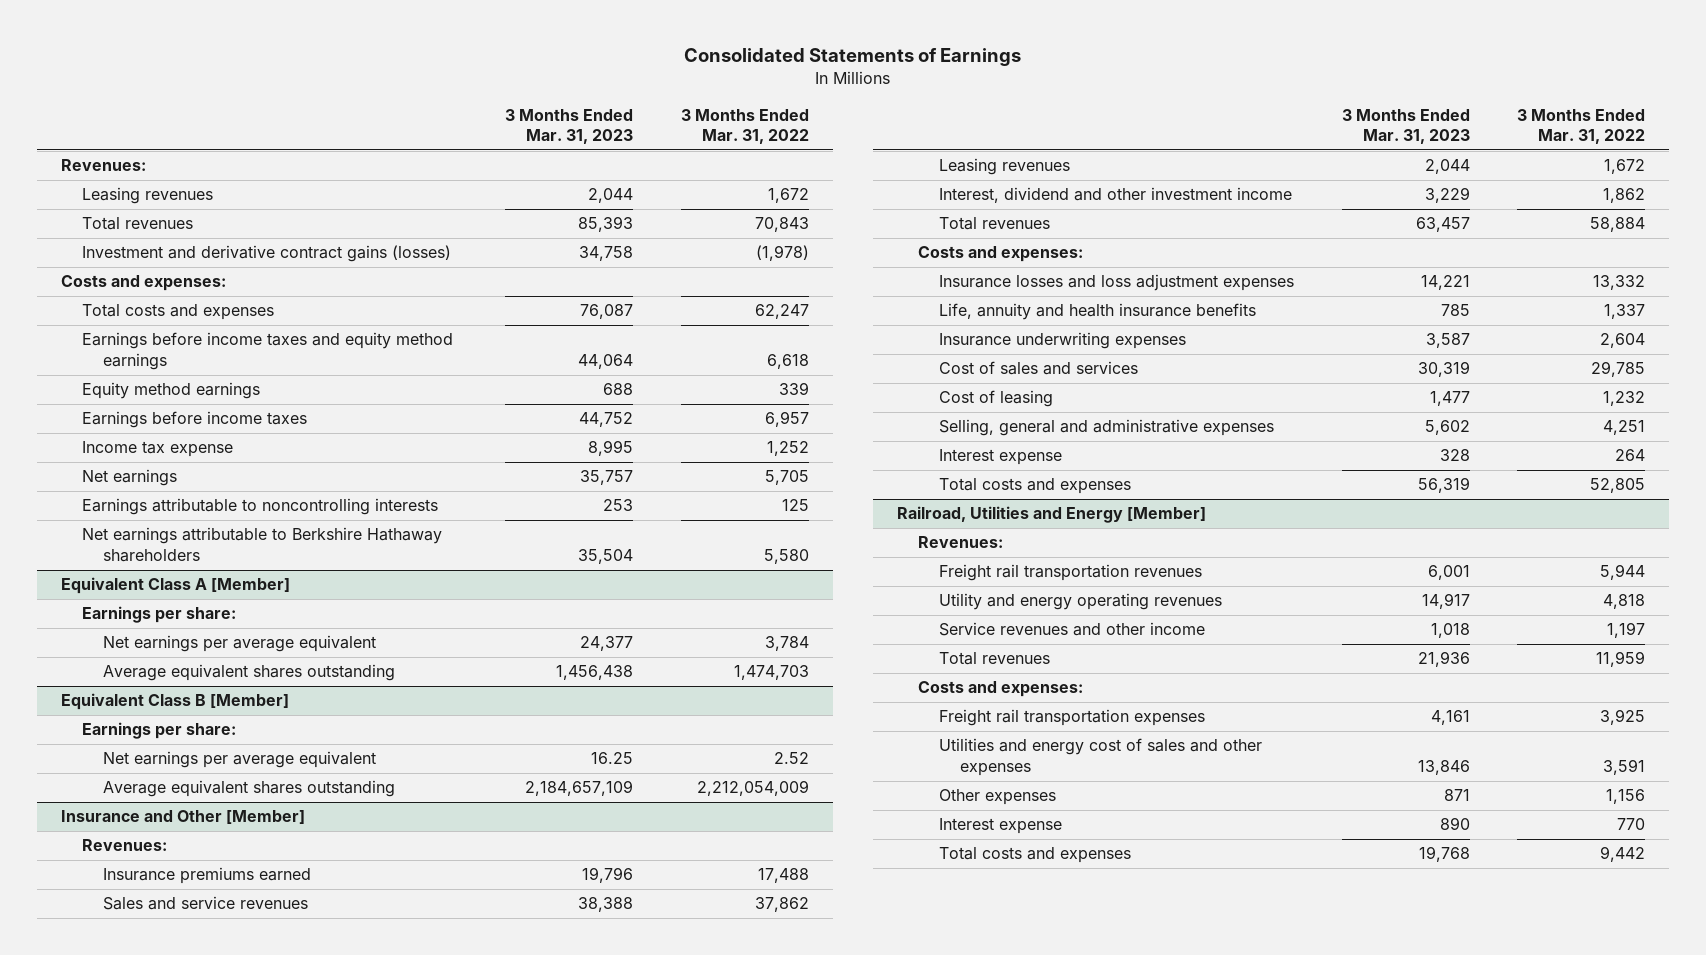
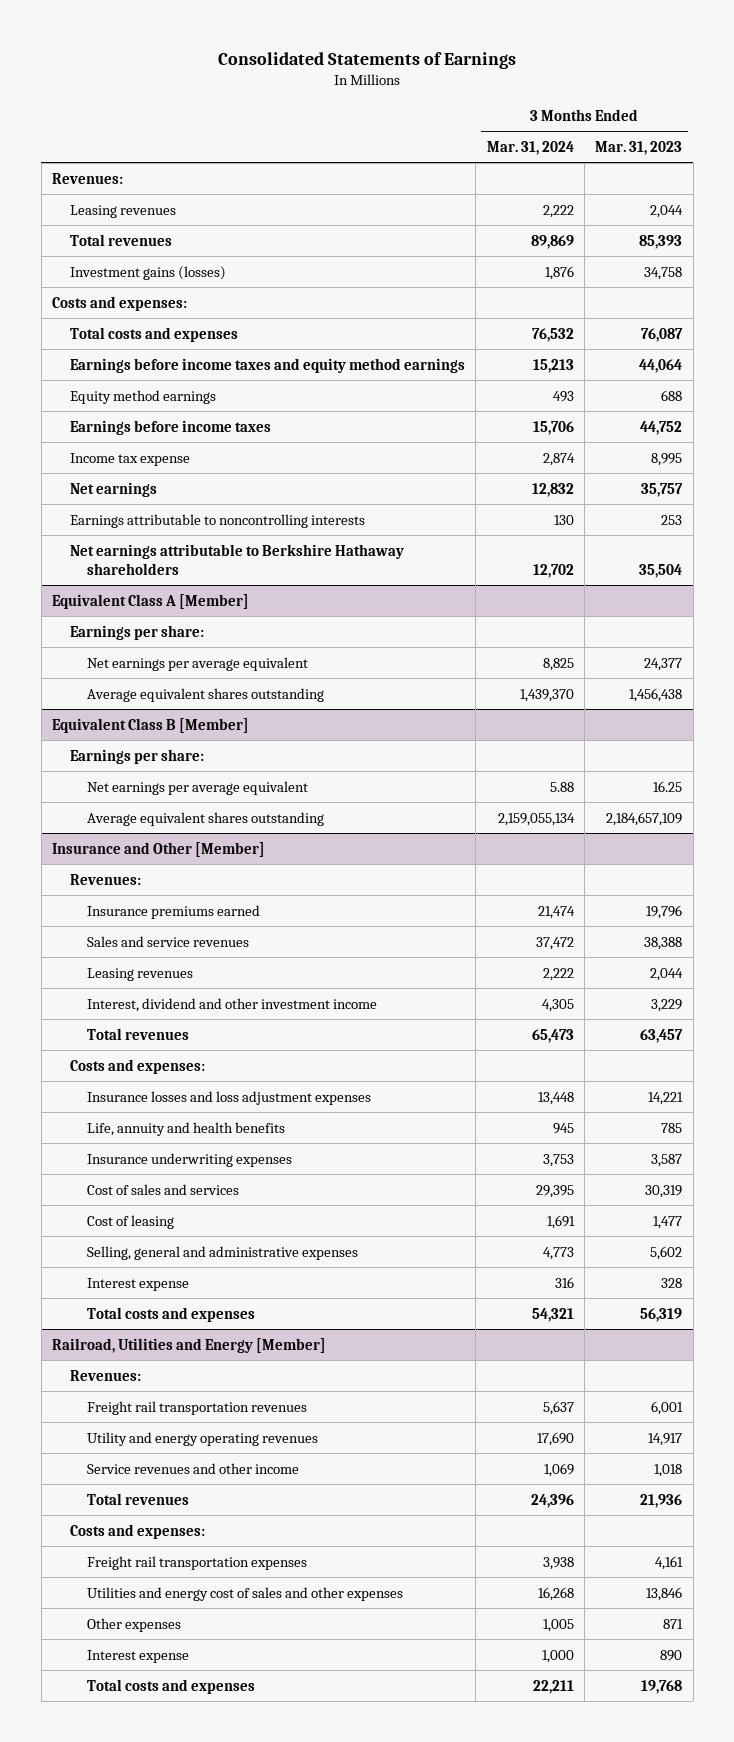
[680,108,809,145] 3 Months Ended Mar. 31, 2022 -> none
none -> [486,141,574,156] Mar. 31, 2024
[81,245,451,263] Investment and derivative contract gains (losses) -> [69,265,226,280] Investment gains (losses)
[939,303,1257,321] Life, annuity and health insurance benefits -> [87,1121,286,1136] Life, annuity and health benefits

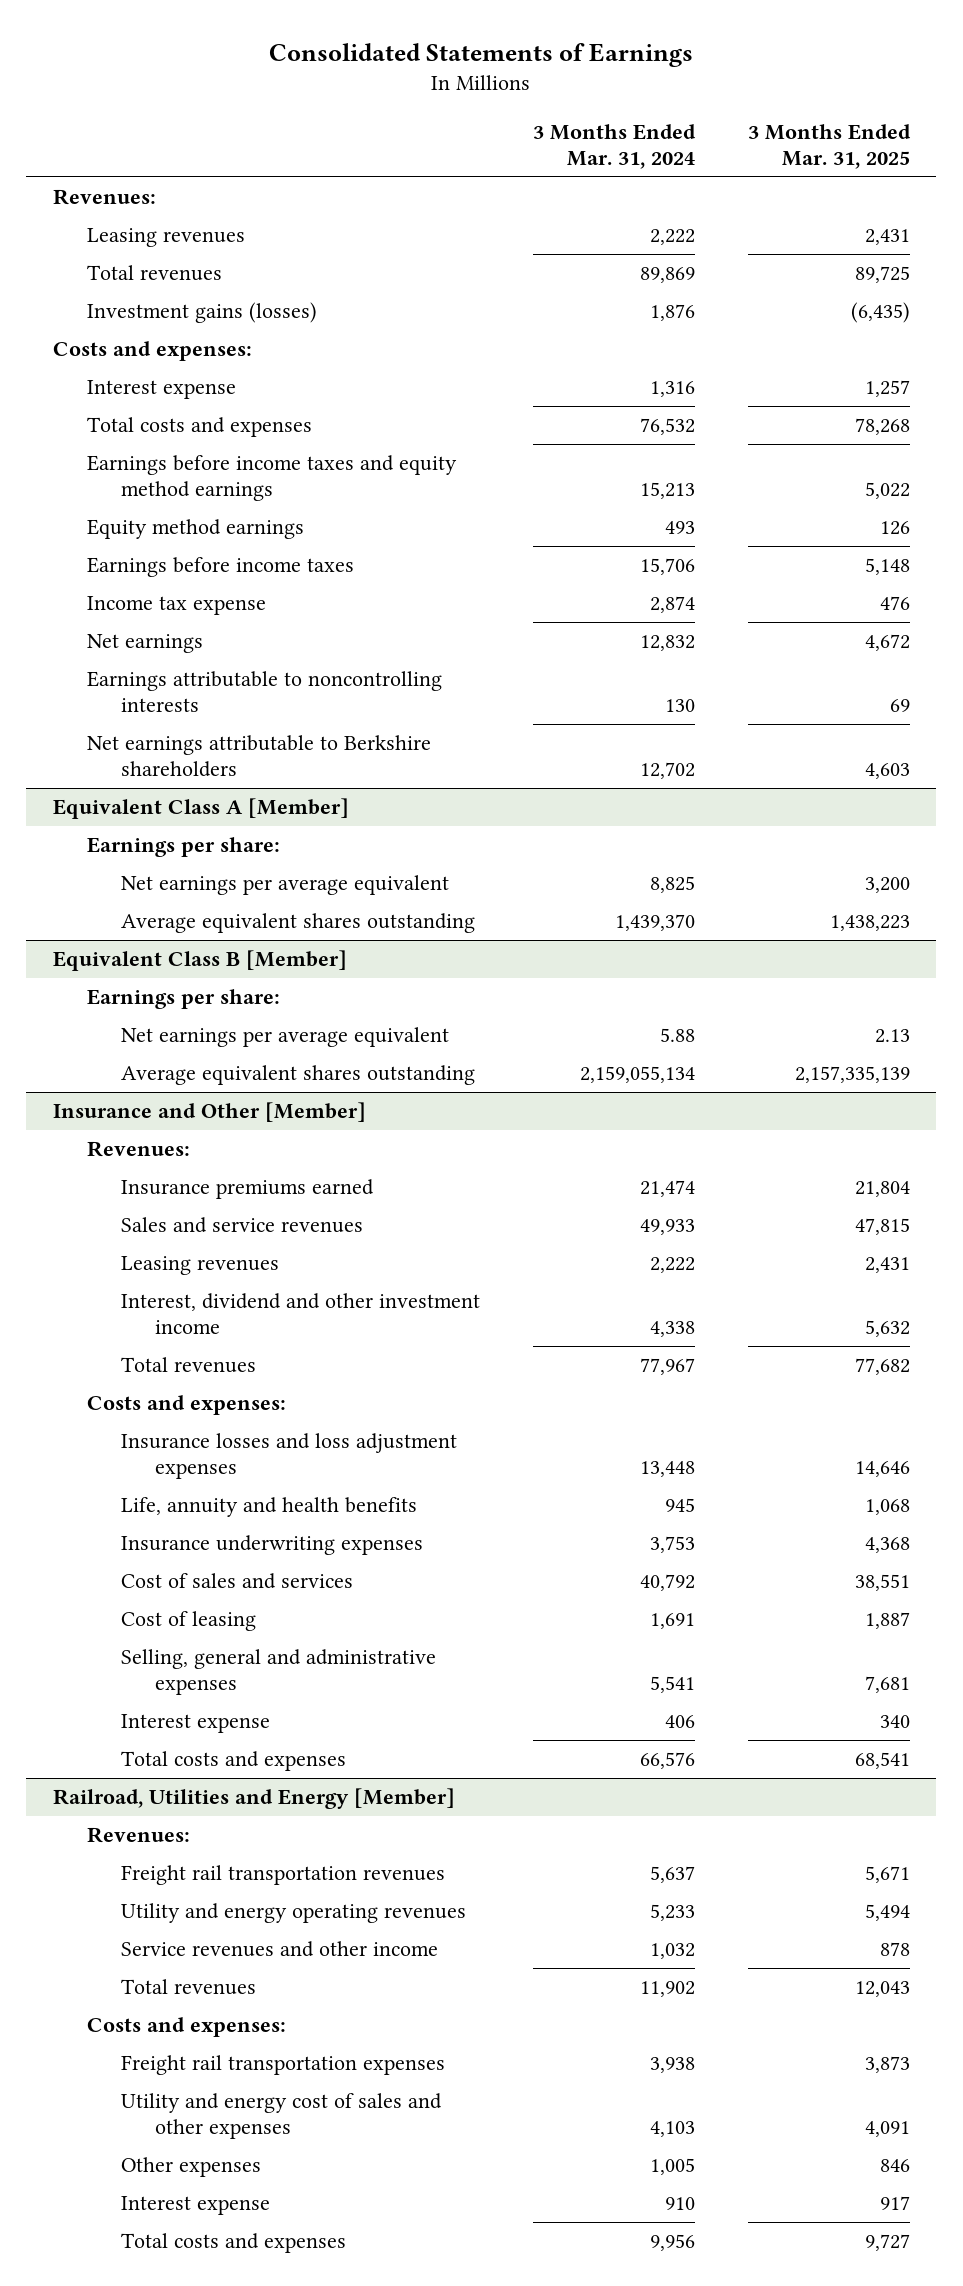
[595,141,683,156] Mar. 31, 2023 -> none
none -> [747,123,911,169] 3 Months Ended Mar. 31, 2025
none -> [86,380,236,400] Interest expense
[69,543,404,576] Net earnings attributable to Berkshire Hathaway shareholders -> [86,735,431,778] Net earnings attributable to Berkshire shareholders
[535,936,574,950] 37,472 -> [639,1219,695,1236] 49,933
[541,998,574,1012] 4,305 -> [649,1321,695,1338] 4,338
[531,1028,574,1043] 65,473 -> [639,1358,695,1376] 77,967
[535,1184,574,1198] 29,395 -> [639,1574,695,1592] 40,792
[542,1246,574,1260] 4,773 -> [649,1676,695,1694] 5,541
[554,1276,574,1288] 316 -> [664,1715,695,1729] 406
[531,1307,574,1322] 54,321 -> [639,1752,695,1770] 66,576
[536,1431,574,1446] 17,690 -> [649,1904,695,1922] 5,233
[543,1462,574,1477] 1,069 -> [649,1943,695,1960] 1,032
[530,1493,574,1508] 24,396 -> [639,1981,695,1998] 11,902
[87,1586,404,1601] Utilities and energy cost of sales and other expenses -> [120,2093,442,2140] Utility and energy cost of sales and other expenses
[537,1586,574,1601] 16,268 -> [649,2121,695,2138] 4,103
[541,1649,574,1663] 1,000 -> [664,2197,695,2211] 910
[532,1679,574,1694] 22,211 -> [649,2234,695,2252] 9,956

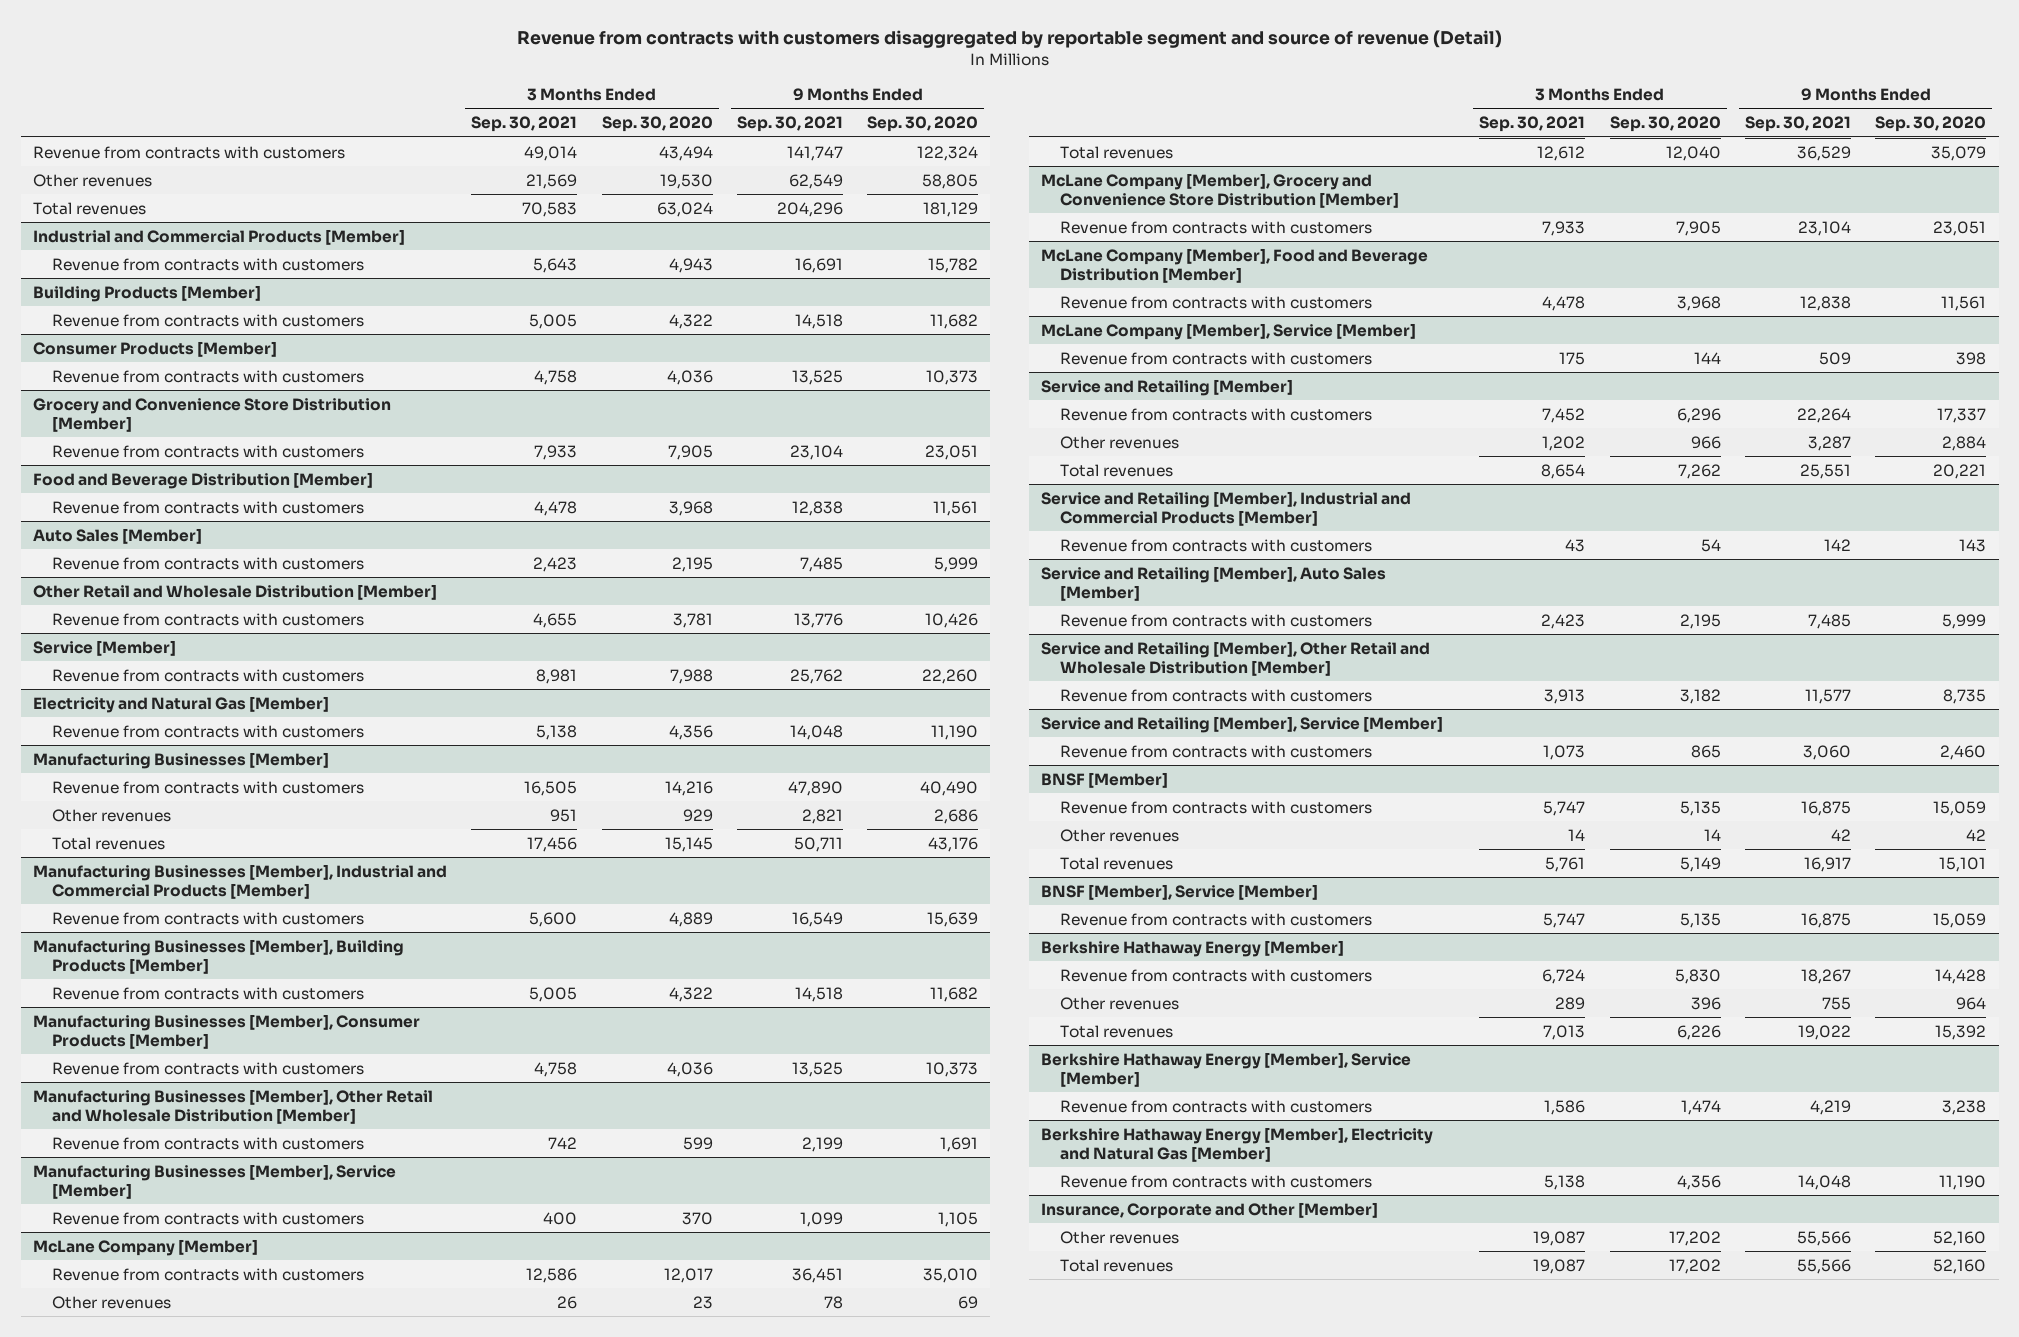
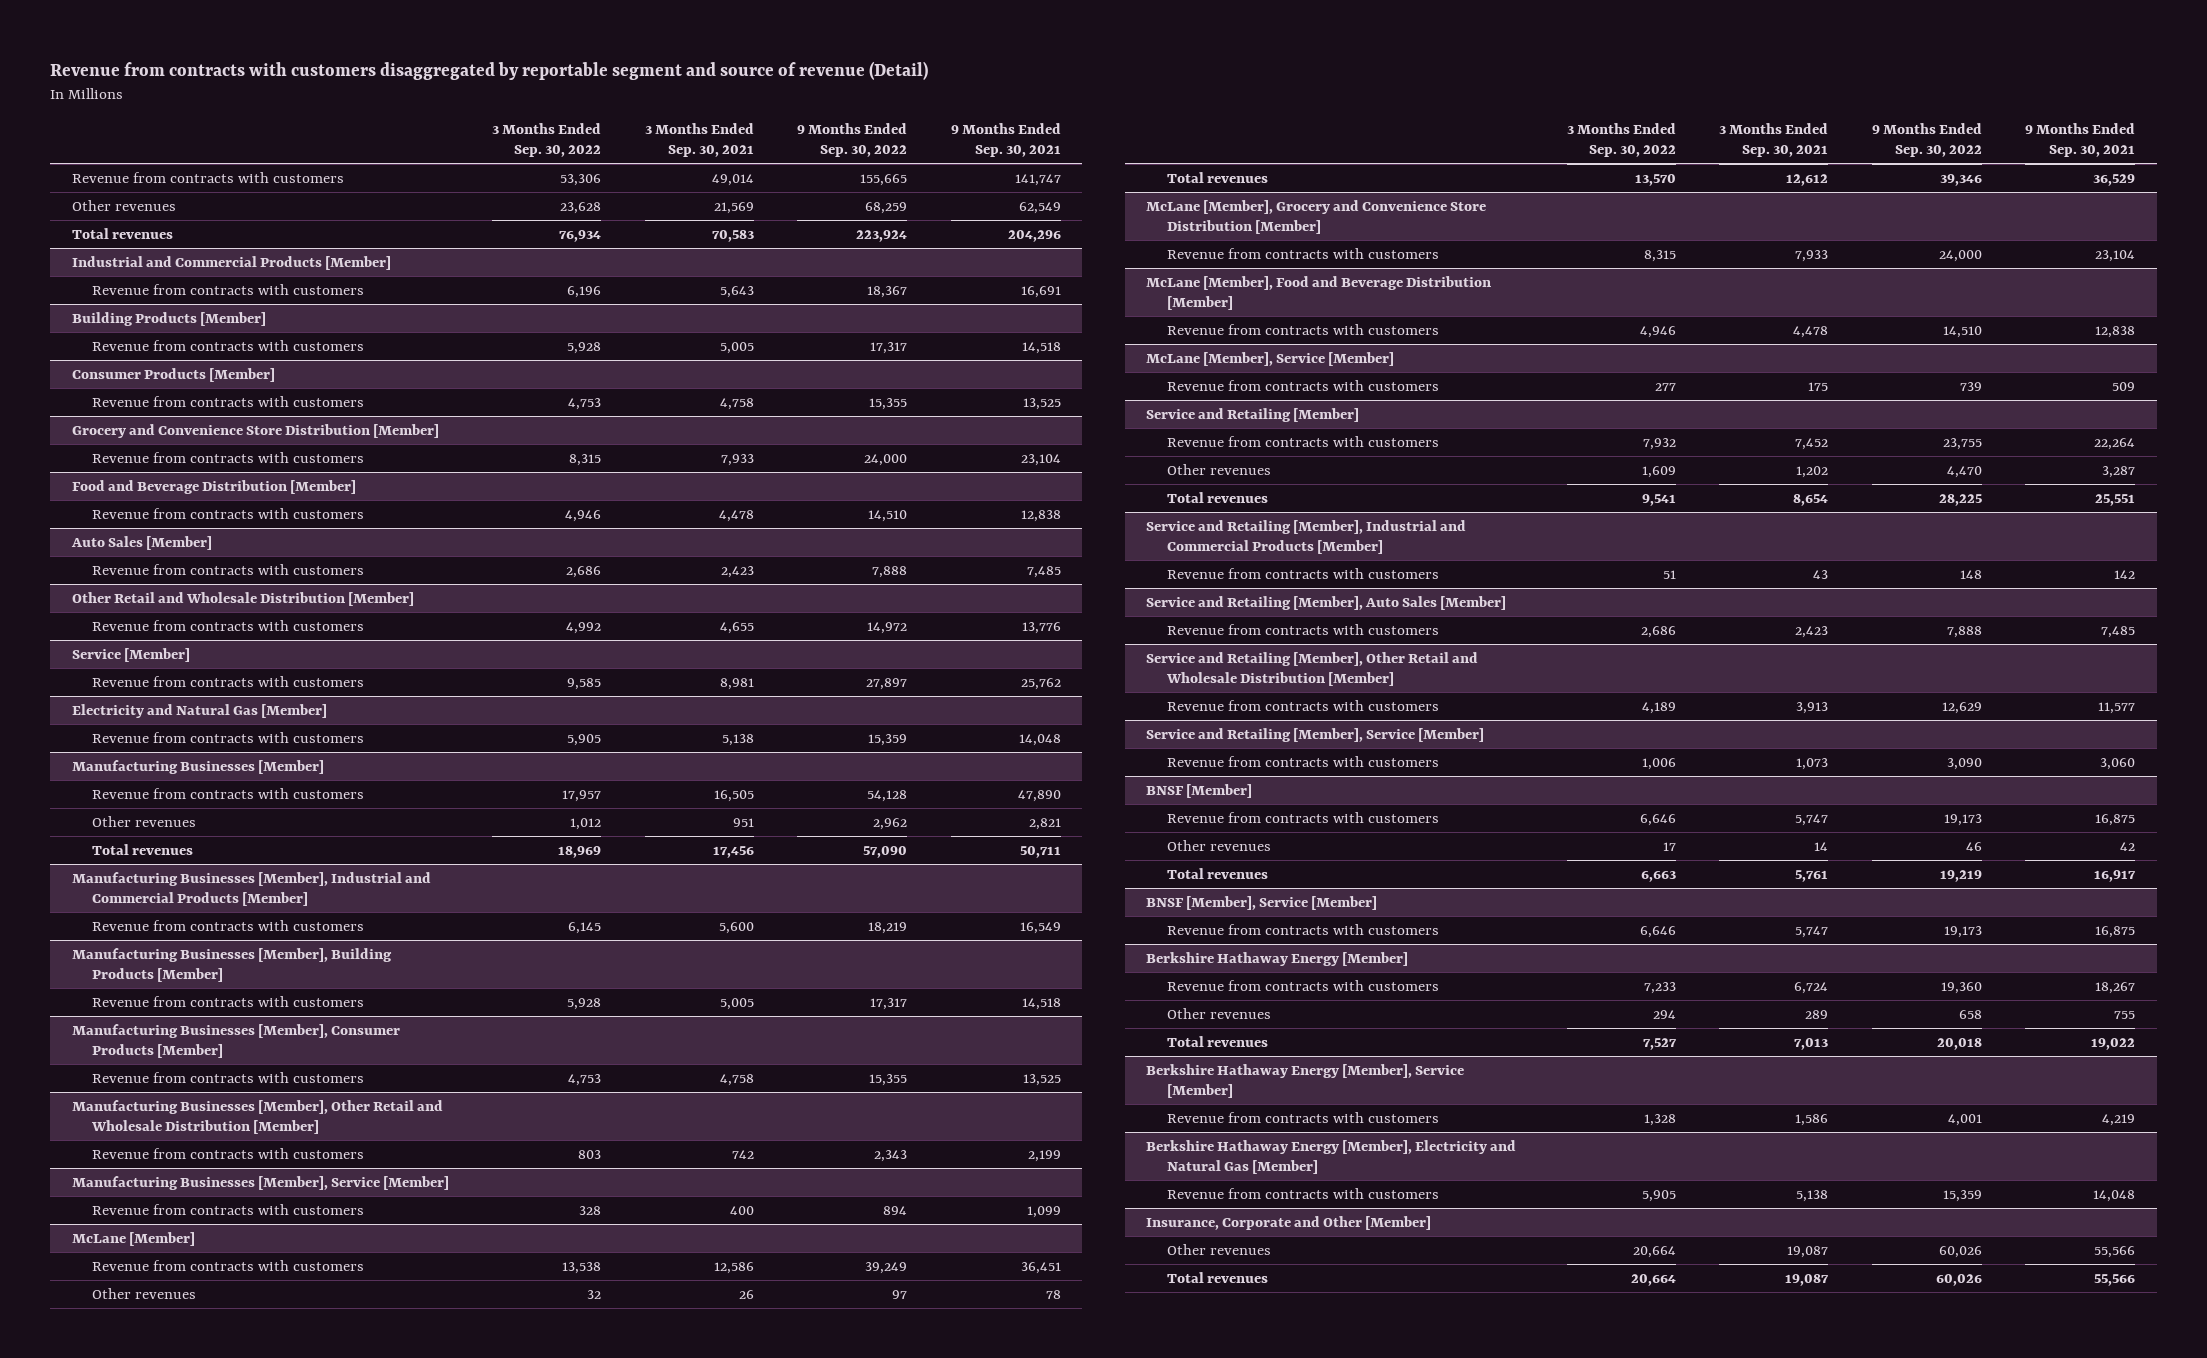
[601,116,713,133] Sep. 30, 2020 -> none
[867,116,979,133] Sep. 30, 2020 -> none
none -> [492,123,602,158] 3 Months Ended Sep. 30, 2022
none -> [797,123,908,158] 9 Months Ended Sep. 30, 2022
[32,1238,258,1256] McLane Company [Member] -> [71,1231,195,1246] McLane [Member]
[1040,172,1400,208] McLane Company [Member], Grocery and Convenience Store Distribution [Member] -> [1146,199,1487,234] McLane [Member], Grocery and Convenience Store Distribution [Member]
[1040,247,1428,283] McLane Company [Member], Food and Beverage Distribution [Member] -> [1146,275,1492,310] McLane [Member], Food and Beverage Distribution [Member]
[1040,322,1416,340] McLane Company [Member], Service [Member] -> [1146,351,1395,366] McLane [Member], Service [Member]

